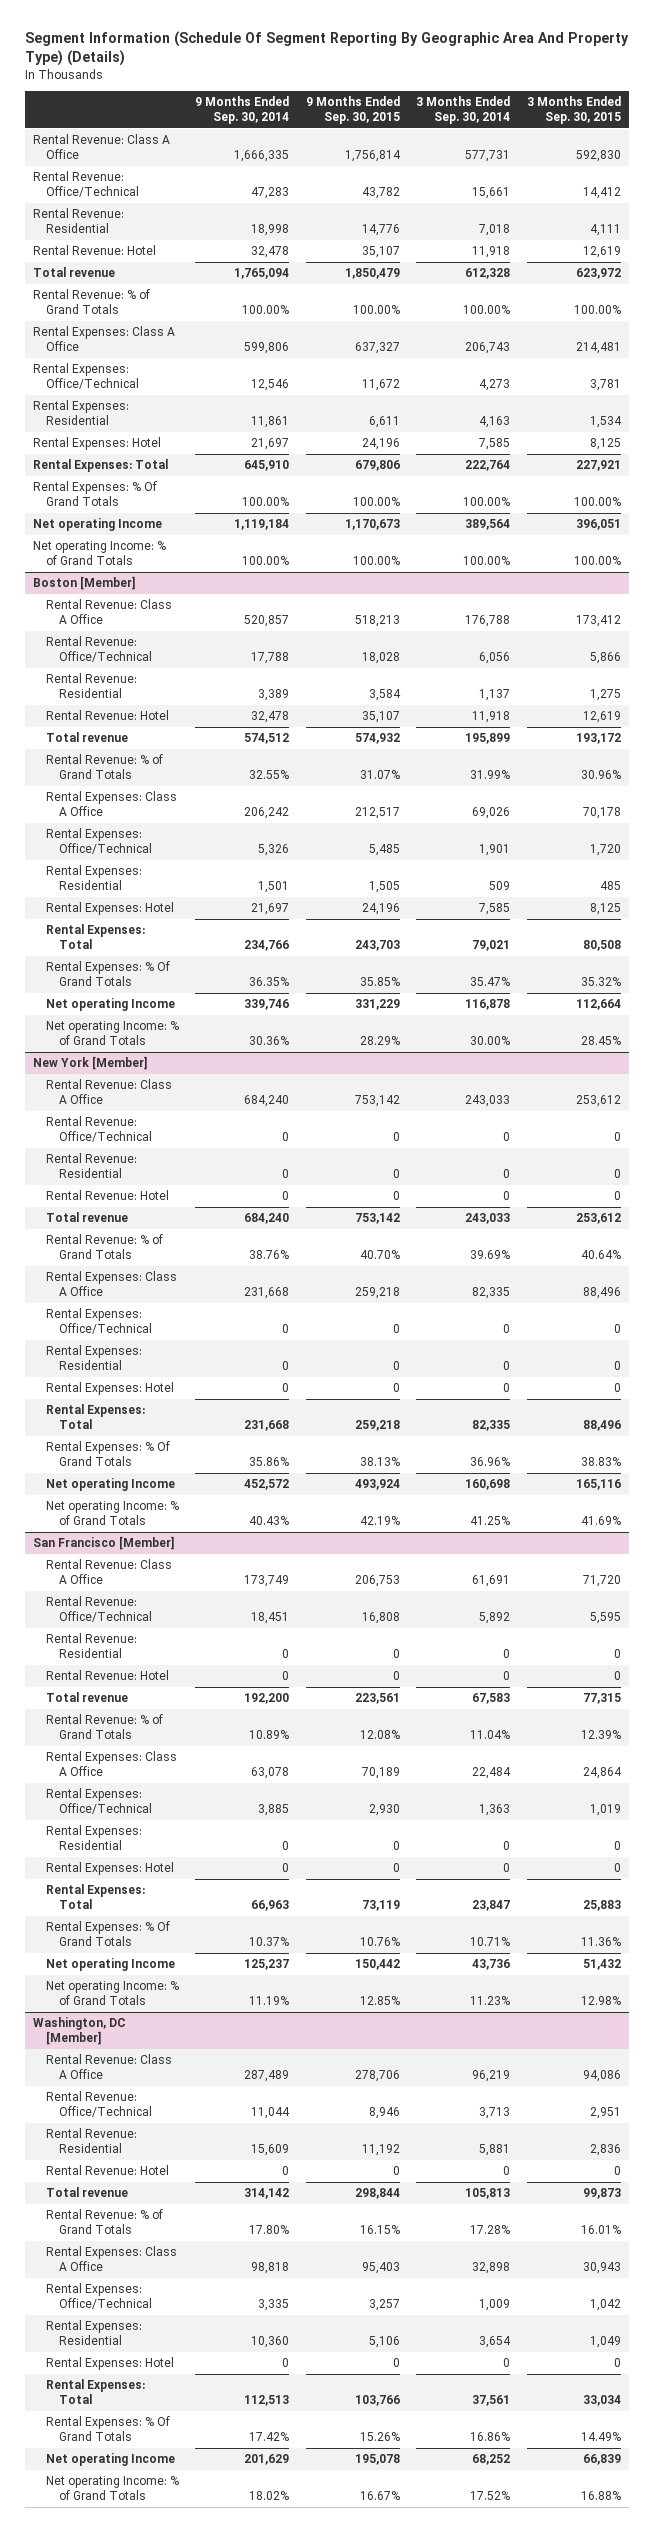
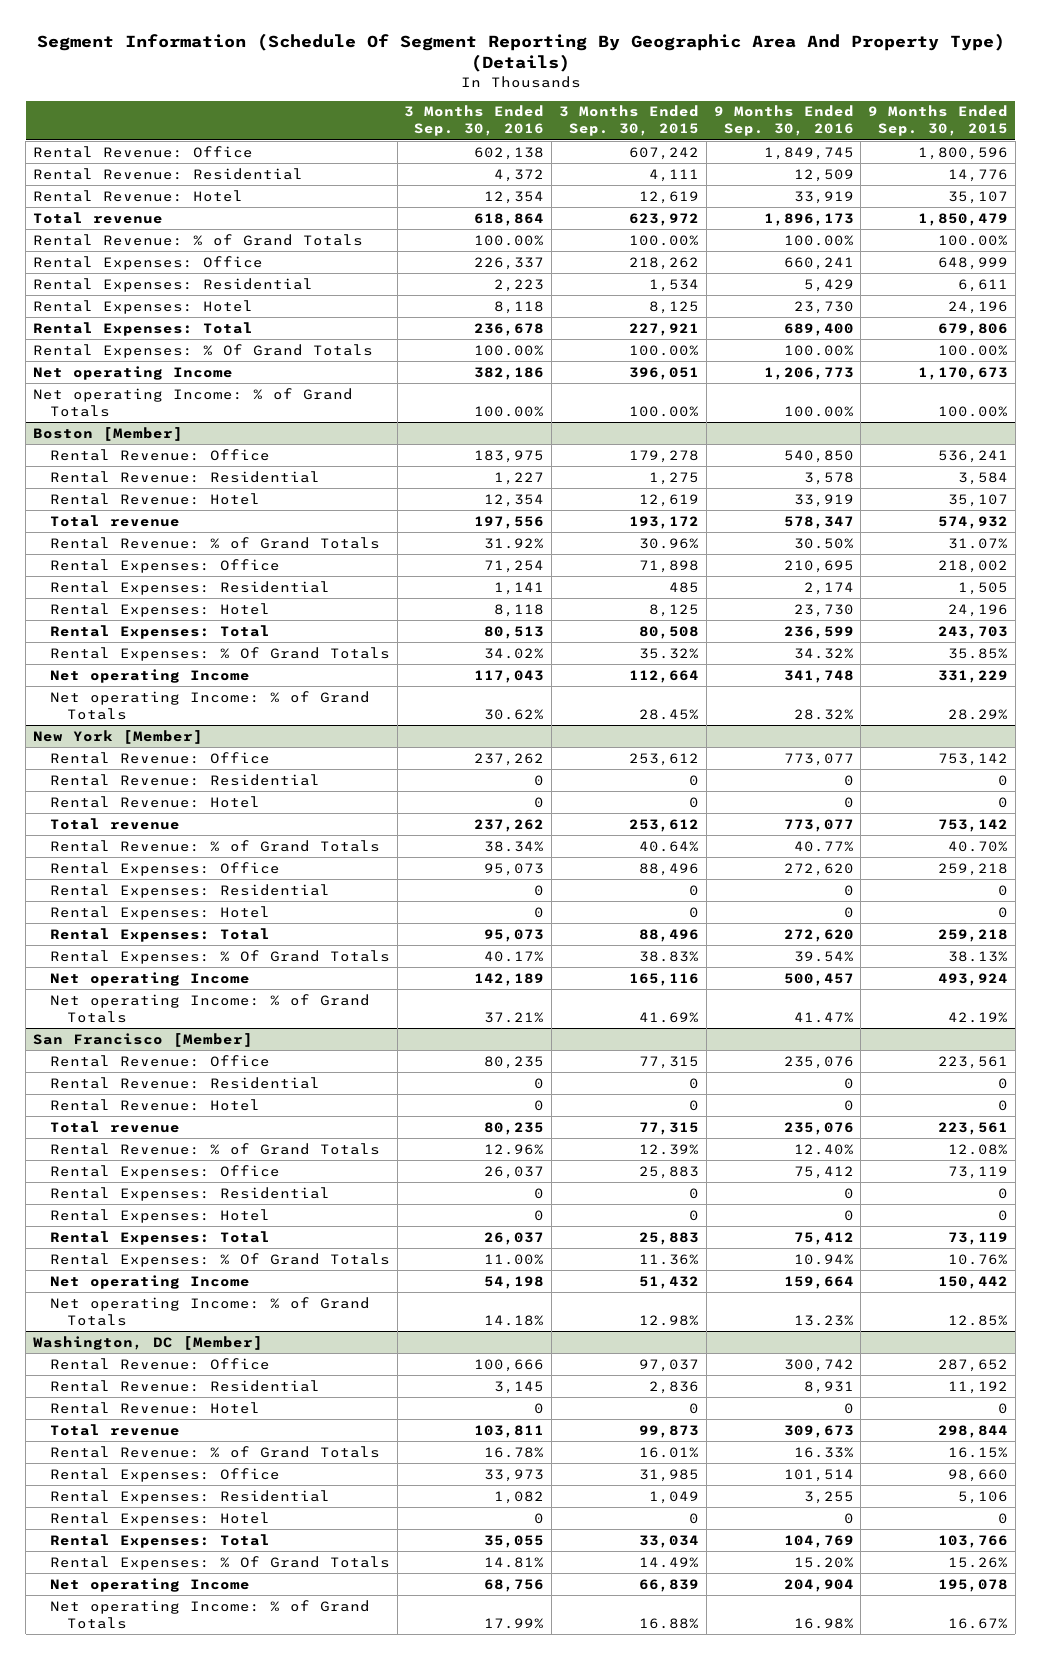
[195,96,290,124] 9 Months Ended Sep. 30, 2014 -> none
[416,96,511,124] 3 Months Ended Sep. 30, 2014 -> none
none -> [404,105,545,137] 3 Months Ended Sep. 30, 2016
none -> [713,105,854,137] 9 Months Ended Sep. 30, 2016
[32,171,139,198] Rental Revenue: Office/Technical -> none
[32,134,170,160] Rental Revenue: Class A Office -> [32,145,253,158] Rental Revenue: Office
[344,150,401,163] 1,756,814 -> [918,146,1009,160] 1,800,596
[575,150,621,163] 592,830 -> [628,146,699,160] 607,242
[32,363,139,390] Rental Expenses: Office/Technical -> none
[32,326,175,352] Rental Expenses: Class A Office -> [32,255,263,270] Rental Expenses: Office
[354,342,400,355] 637,327 -> [938,256,1009,270] 648,999
[575,342,621,355] 214,481 -> [628,256,699,270] 218,262
[45,636,153,663] Rental Revenue: Office/Technical -> none
[45,599,172,625] Rental Revenue: Class A Office -> [49,448,270,461] Rental Revenue: Office
[354,615,400,628] 518,213 -> [938,449,1009,463] 536,241
[575,615,621,628] 173,412 -> [628,449,699,463] 179,278
[45,828,153,855] Rental Expenses: Office/Technical -> none
[45,791,177,817] Rental Expenses: Class A Office -> [49,558,280,573] Rental Expenses: Office
[354,807,400,820] 212,517 -> [938,559,1009,573] 218,002
[582,807,621,820] 70,178 -> [638,559,699,573] 71,898
[45,1116,153,1143] Rental Revenue: Office/Technical -> none
[45,1079,172,1105] Rental Revenue: Class A Office -> [49,751,270,764] Rental Revenue: Office
[45,1308,153,1335] Rental Expenses: Office/Technical -> none
[45,1271,177,1297] Rental Expenses: Class A Office -> [49,861,280,876] Rental Expenses: Office
[45,1596,153,1623] Rental Revenue: Office/Technical -> none
[45,1559,172,1585] Rental Revenue: Class A Office -> [49,1054,270,1067] Rental Revenue: Office
[354,1575,400,1588] 206,753 -> [938,1055,1009,1069] 223,561
[582,1575,621,1588] 71,720 -> [638,1055,699,1069] 77,315
[45,1788,153,1815] Rental Expenses: Office/Technical -> none
[45,1751,177,1777] Rental Expenses: Class A Office -> [49,1164,280,1179] Rental Expenses: Office
[361,1767,400,1780] 70,189 -> [948,1165,1009,1179] 73,119
[582,1767,622,1780] 24,864 -> [638,1165,699,1179] 25,883
[45,2091,153,2118] Rental Revenue: Office/Technical -> none
[45,2054,172,2080] Rental Revenue: Class A Office -> [49,1357,270,1370] Rental Revenue: Office
[354,2070,400,2083] 278,706 -> [938,1358,1009,1372] 287,652
[582,2070,621,2083] 94,086 -> [638,1358,699,1372] 97,037
[45,2283,153,2310] Rental Expenses: Office/Technical -> none
[45,2246,177,2272] Rental Expenses: Class A Office -> [49,1467,280,1482] Rental Expenses: Office
[361,2262,400,2275] 95,403 -> [948,1468,1009,1482] 98,660
[582,2262,621,2275] 30,943 -> [638,1468,699,1482] 31,985

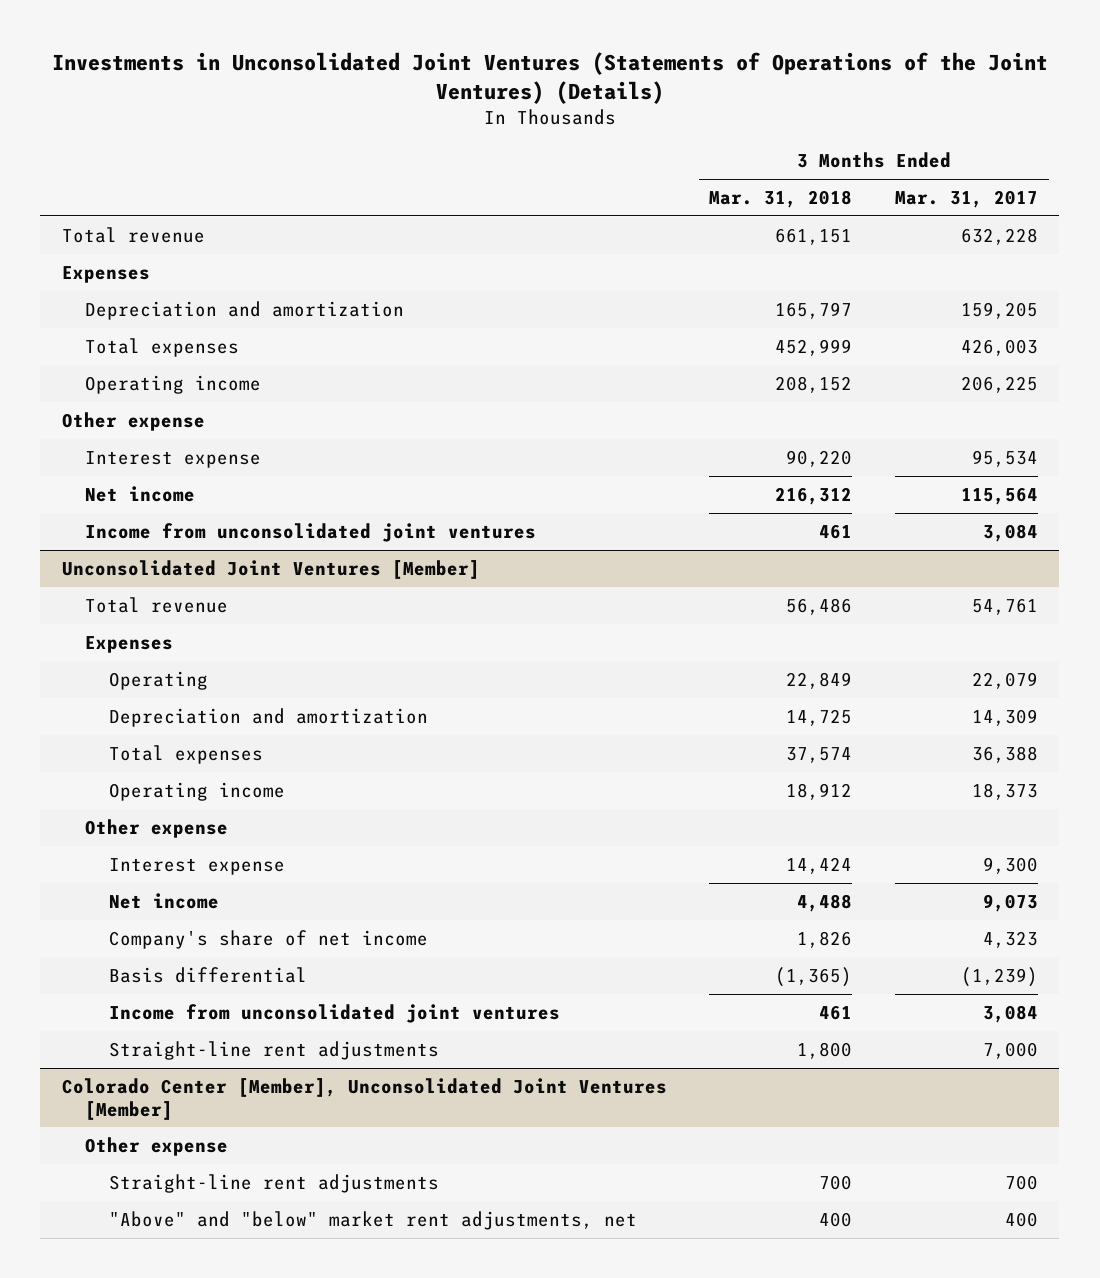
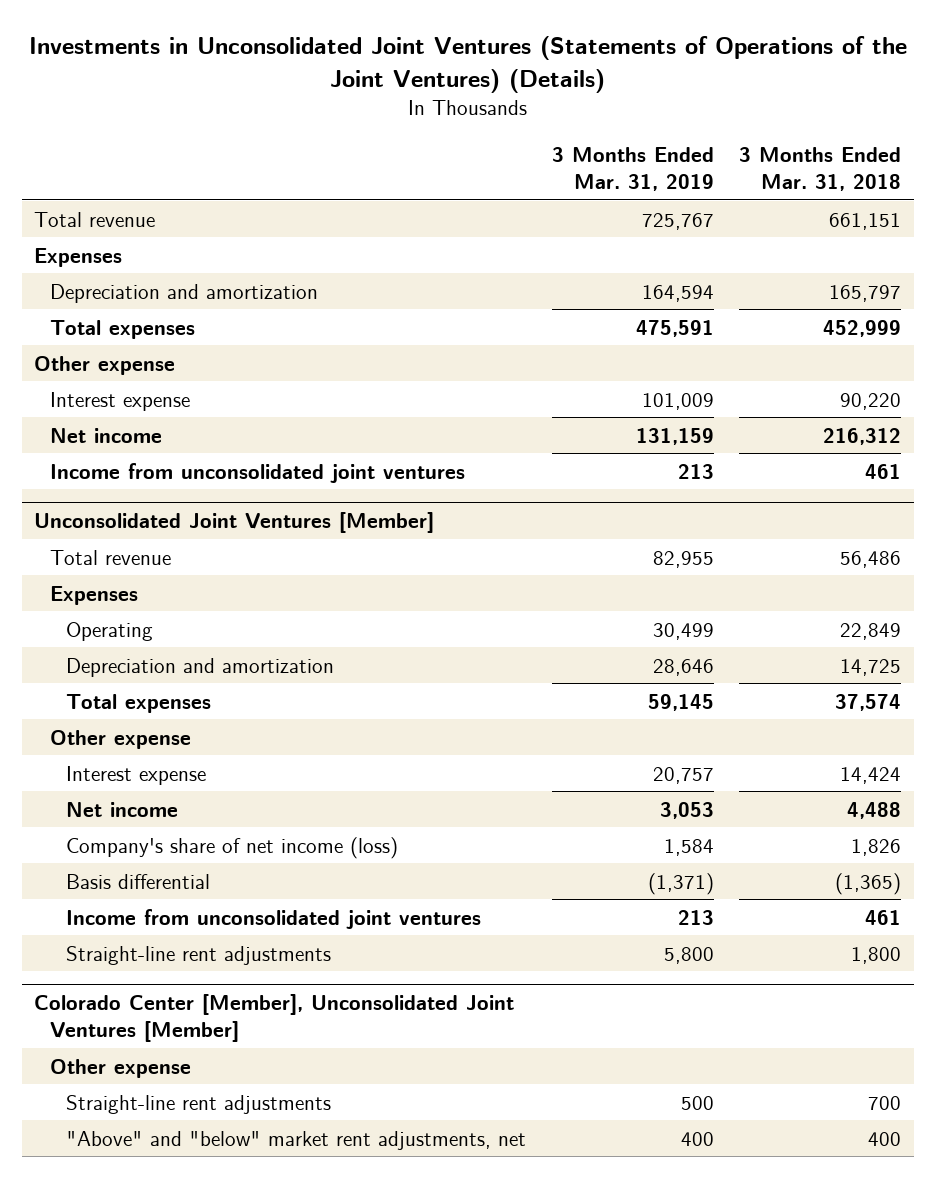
[894,189,1038,208] Mar. 31, 2017 -> none
none -> [551,147,714,191] 3 Months Ended Mar. 31, 2019
[85,374,262,394] Operating income -> none
[108,781,285,801] Operating income -> none
[108,929,428,949] Company's share of net income -> [66,836,399,859] Company's share of net income (loss)

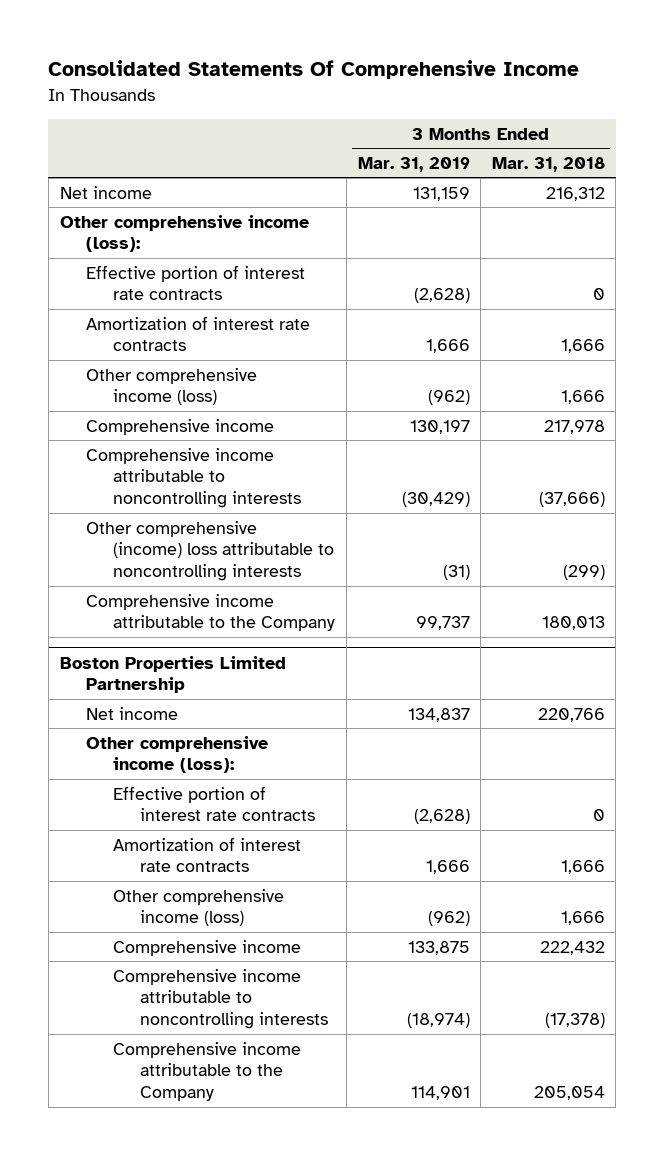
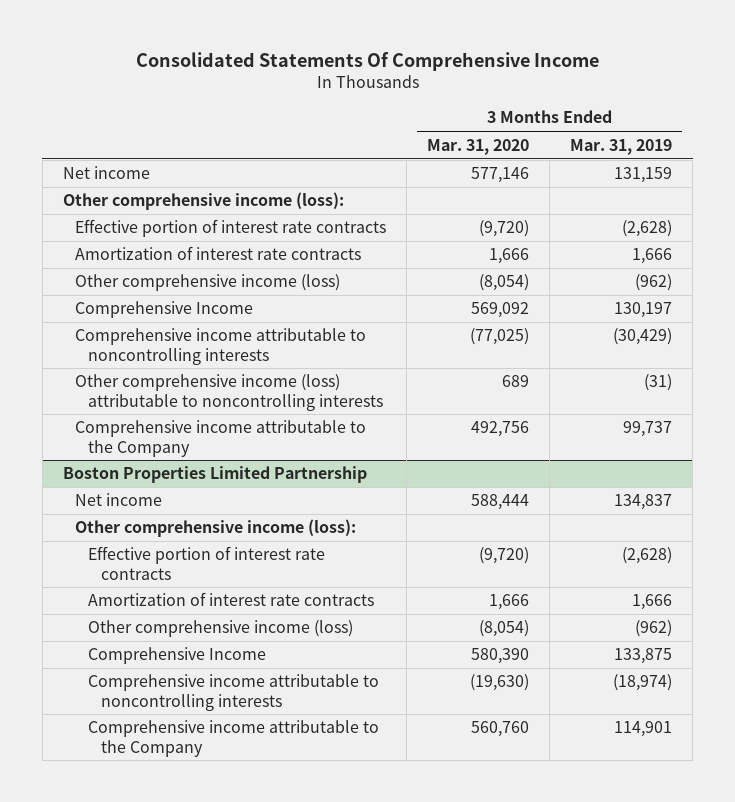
[491,156,605,172] Mar. 31, 2018 -> none
none -> [427,138,530,155] Mar. 31, 2020
[86,418,275,435] Comprehensive income -> [75,301,254,319] Comprehensive Income
[86,520,335,582] Other comprehensive (income) loss attributable to noncontrolling interests -> [75,374,384,411] Other comprehensive income (loss) attributable to noncontrolling interests
[113,939,302,956] Comprehensive income -> [88,647,267,665] Comprehensive Income

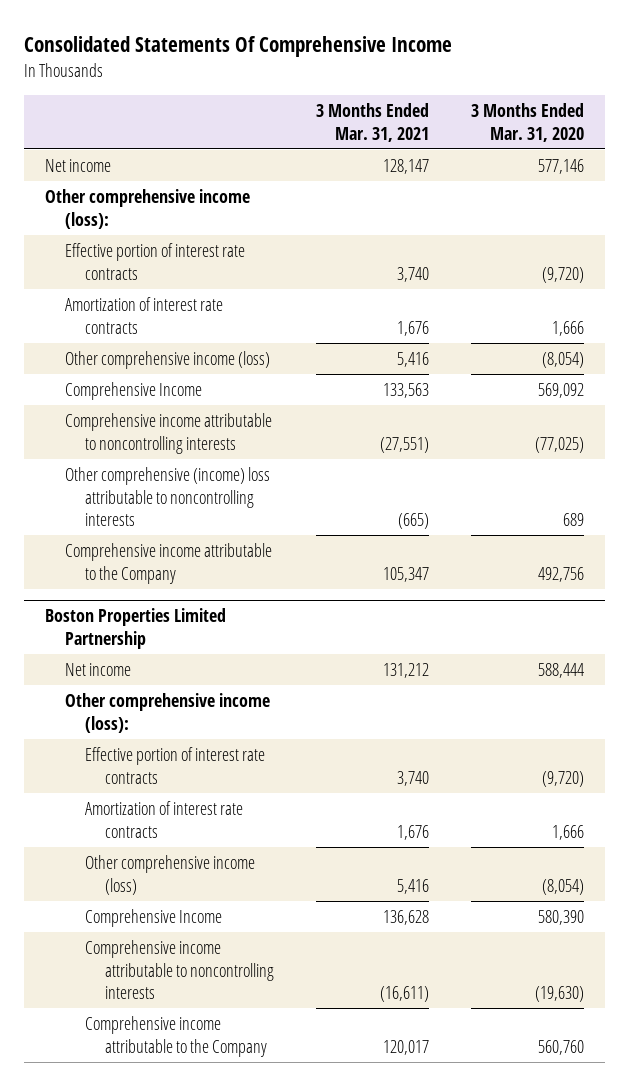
[570,138,673,155] Mar. 31, 2019 -> none
none -> [316,103,430,142] 3 Months Ended Mar. 31, 2021
[75,374,384,411] Other comprehensive income (loss) attributable to noncontrolling interests -> [65,467,271,526] Other comprehensive (income) loss attributable to noncontrolling interests

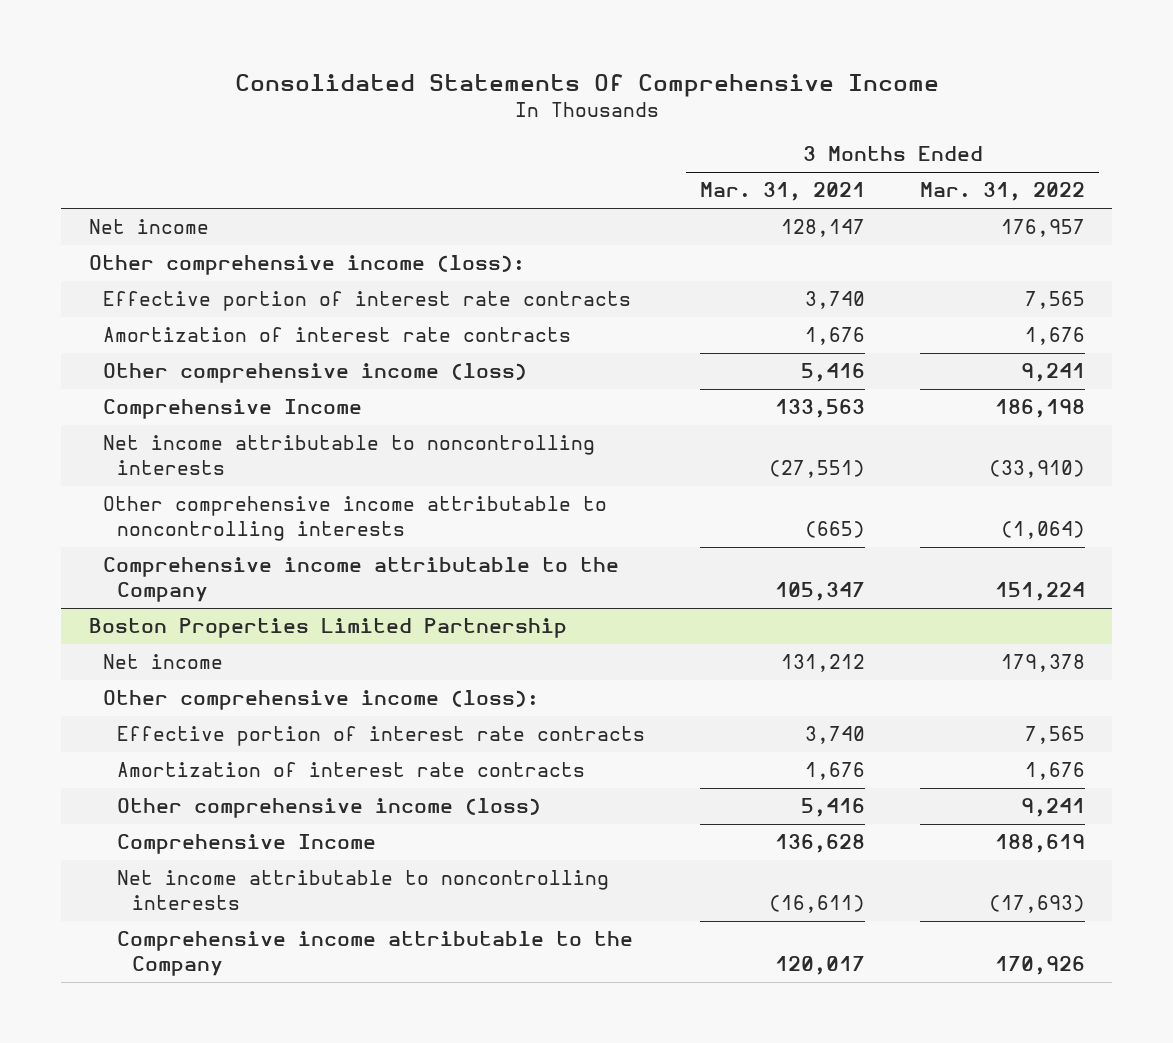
[470,103,584,142] 3 Months Ended Mar. 31, 2020 -> none
none -> [919,182,1085,202] Mar. 31, 2022
[65,413,273,454] Comprehensive income attributable to noncontrolling interests -> [102,435,595,476] Net income attributable to noncontrolling interests
[65,467,271,526] Other comprehensive (income) loss attributable to noncontrolling interests -> [102,496,607,542] Other comprehensive income attributable to noncontrolling interests
[85,940,275,999] Comprehensive income attributable to noncontrolling interests -> [117,870,610,911] Net income attributable to noncontrolling interests

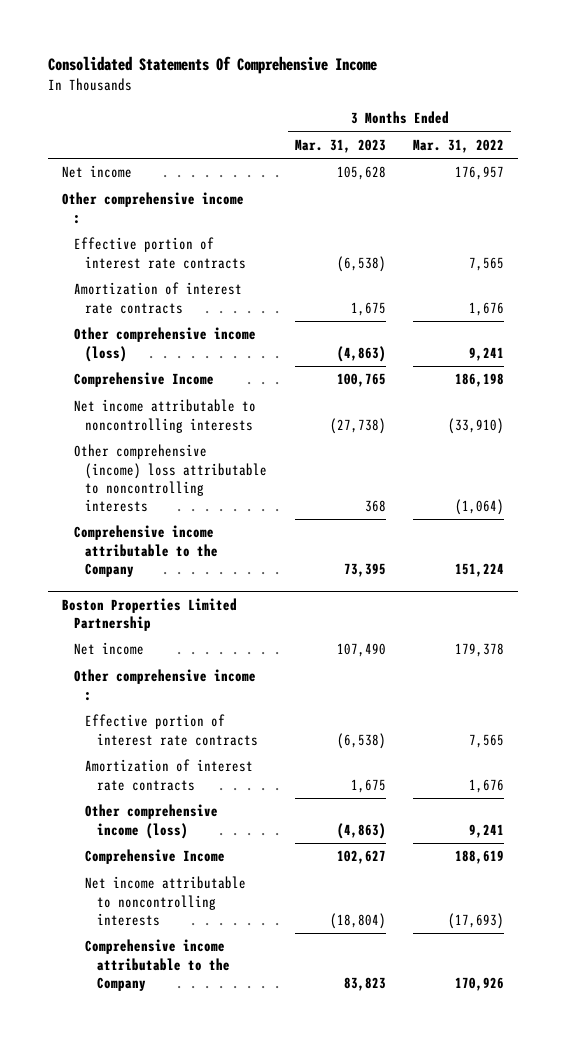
[700,182,866,202] Mar. 31, 2021 -> none
none -> [294,138,386,153] Mar. 31, 2023
[88,255,525,276] Other comprehensive income (loss): -> [61,192,244,224] Other comprehensive income :
[102,496,607,542] Other comprehensive income attributable to noncontrolling interests -> [73,444,268,512] Other comprehensive (income) loss attributable to noncontrolling interests
[102,690,539,711] Other comprehensive income (loss): -> [73,669,256,701] Other comprehensive income :

